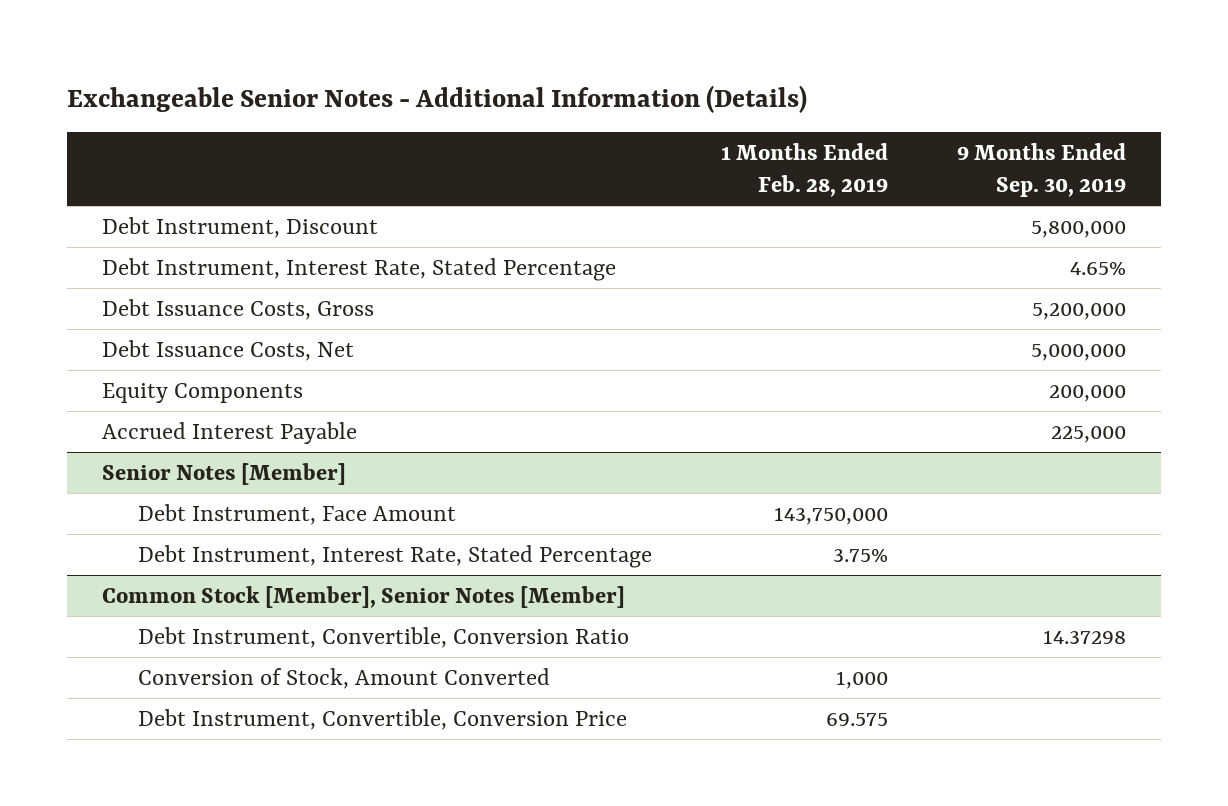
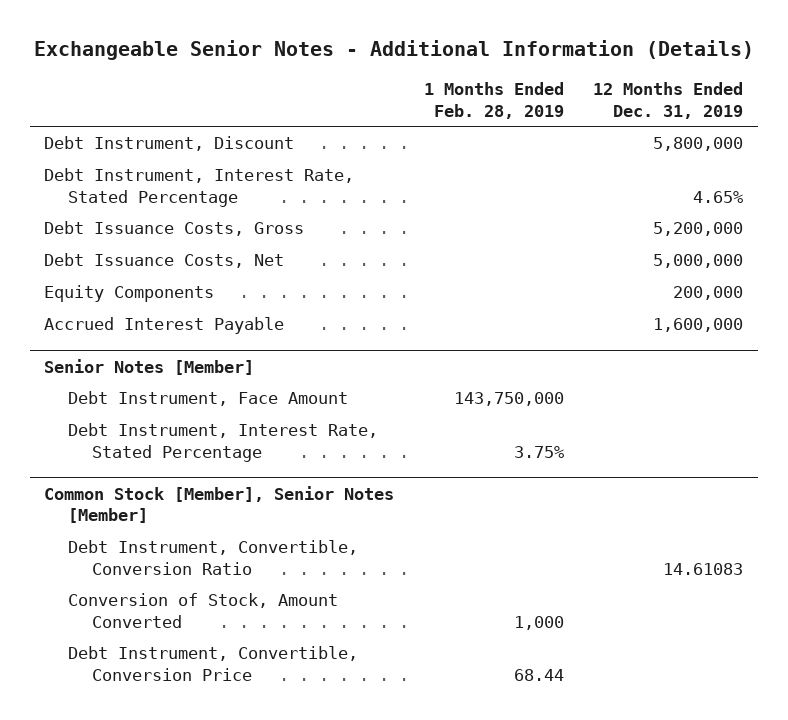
[957,143,1127,197] 9 Months Ended Sep. 30, 2019 -> none
none -> [593,82,744,119] 12 Months Ended Dec. 31, 2019
[826,713,889,727] 69.575 -> [513,668,564,681] 68.44

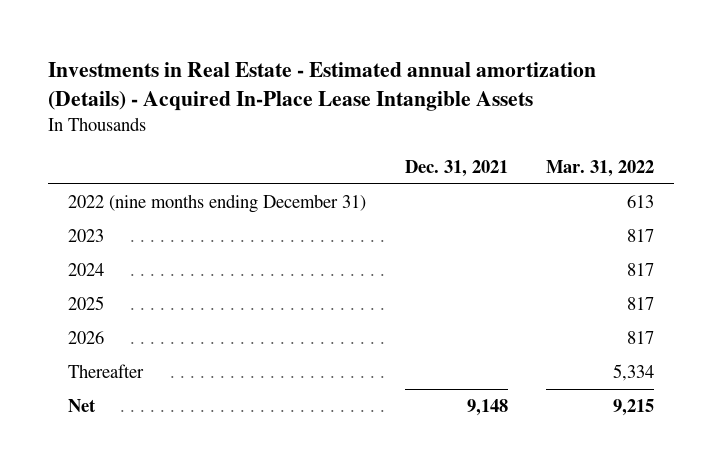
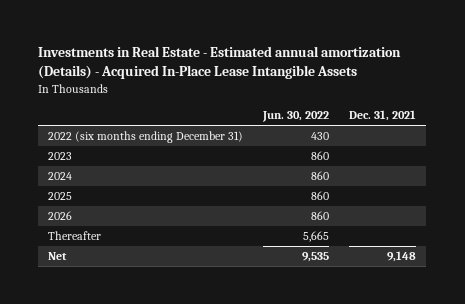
[546,159,655,177] Mar. 31, 2022 -> none
none -> [262,111,330,123] Jun. 30, 2022
[67,194,366,214] 2022 (nine months ending December 31) -> [48,131,244,144] 2022 (six months ending December 31)

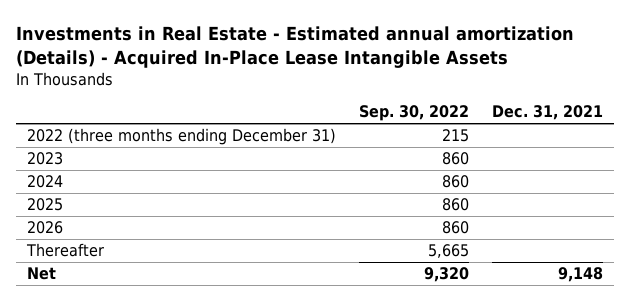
[262,111,330,123] Jun. 30, 2022 -> none
none -> [359,105,470,122] Sep. 30, 2022
[48,131,244,144] 2022 (six months ending December 31) -> [27,128,337,146] 2022 (three months ending December 31)

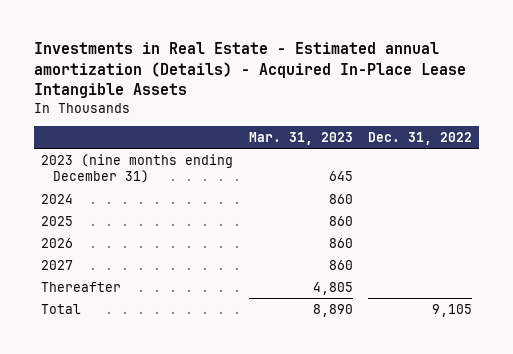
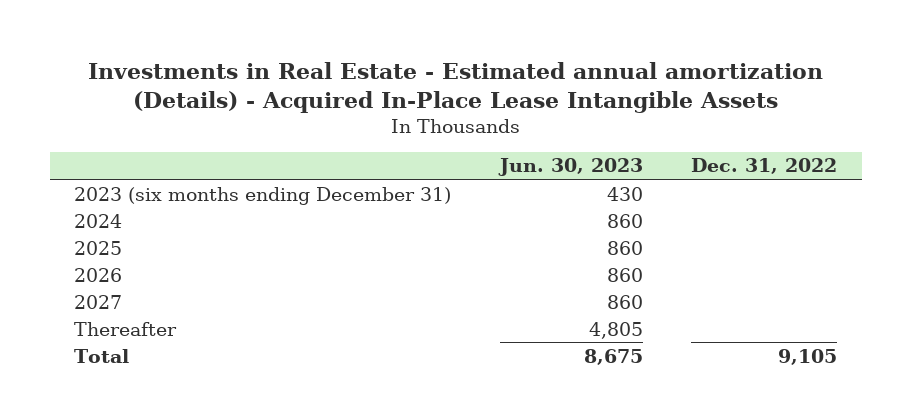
[248,132,353,146] Mar. 31, 2023 -> none
none -> [497,158,643,177] Jun. 30, 2023
[41,153,234,184] 2023 (nine months ending December 31) -> [74,186,452,205] 2023 (six months ending December 31)

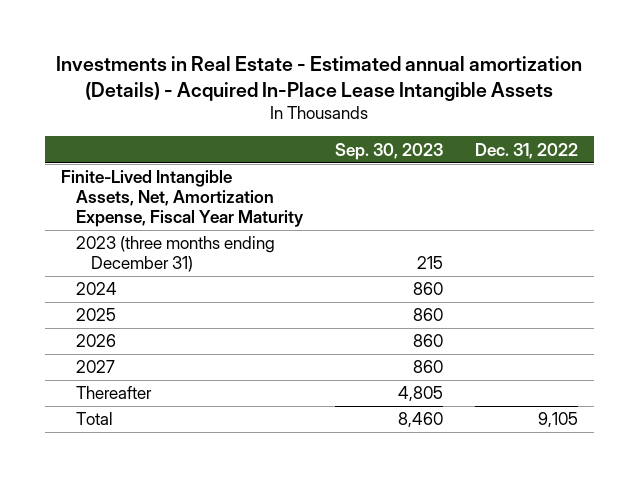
[497,158,643,177] Jun. 30, 2023 -> none
none -> [334,142,443,160] Sep. 30, 2023
none -> [60,170,304,227] Finite-Lived Intangible Assets, Net, Amortization Expense, Fiscal Year Maturity
[74,186,452,205] 2023 (six months ending December 31) -> [75,236,275,272] 2023 (three months ending December 31)

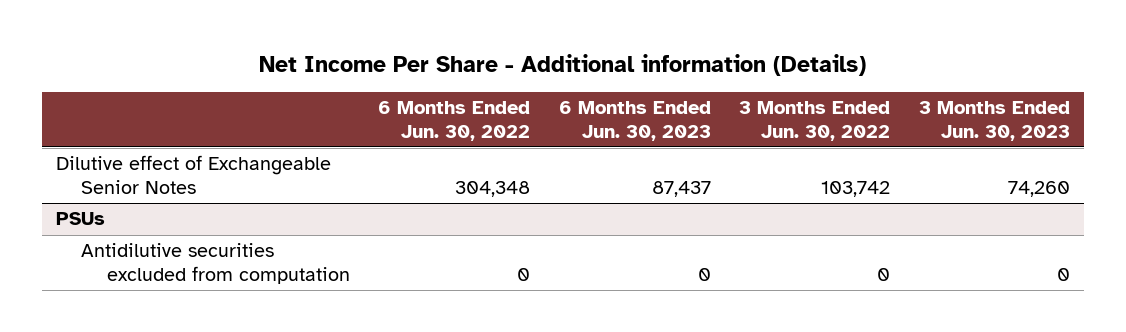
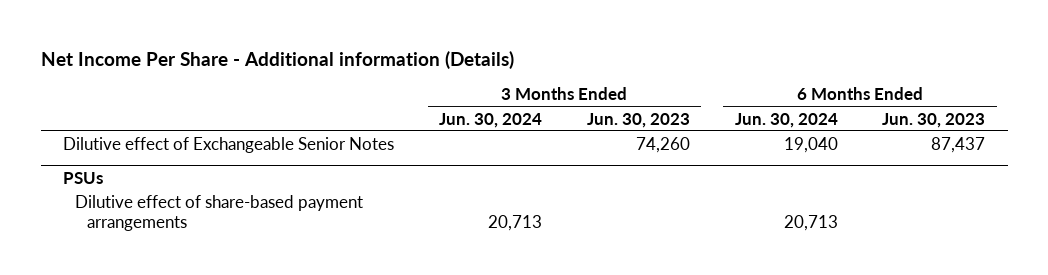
[378,101,531,141] 6 Months Ended Jun. 30, 2022 -> none
[739,101,891,141] 3 Months Ended Jun. 30, 2022 -> none
none -> [438,112,542,128] Jun. 30, 2024
none -> [734,112,838,128] Jun. 30, 2024
[81,243,350,284] Antidilutive securities excluded from computation -> none
none -> [75,195,364,231] Dilutive effect of share-based payment arrangements

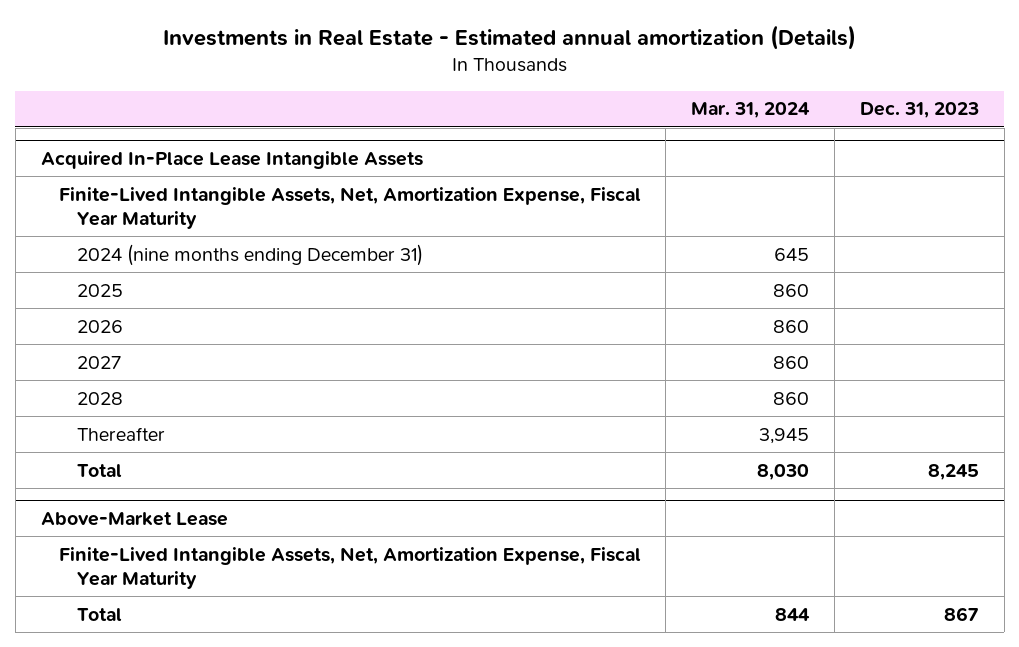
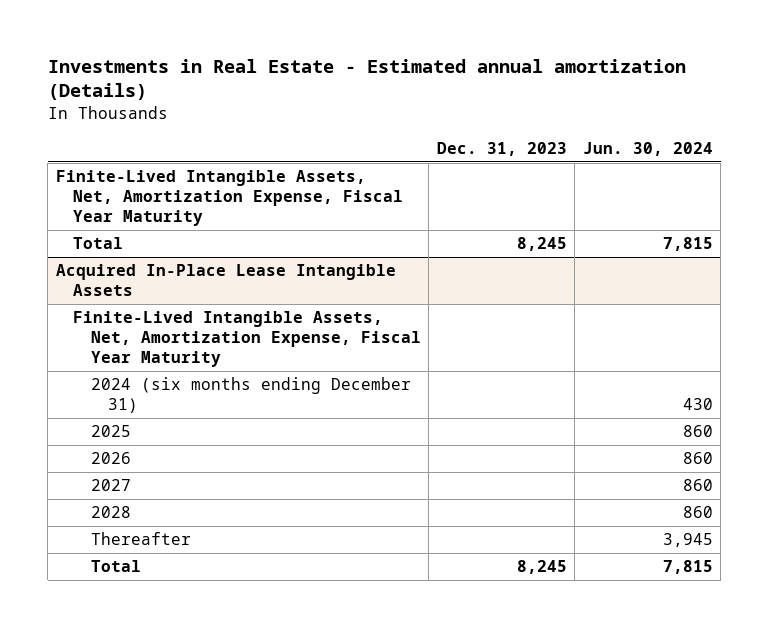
[691,102,811,119] Mar. 31, 2024 -> none
none -> [582,141,713,156] Jun. 30, 2024
none -> [55,170,404,226] Finite-Lived Intangible Assets, Net, Amortization Expense, Fiscal Year Maturity
none -> [73,237,124,250] Total
[76,243,423,266] 2024 (nine months ending December 31) -> [90,377,411,413] 2024 (six months ending December 31)
[40,511,228,526] Above-Market Lease -> none
[58,546,641,589] Finite-Lived Intangible Assets, Net, Amortization Expense, Fiscal Year Maturity -> none
[76,607,122,621] Total -> none

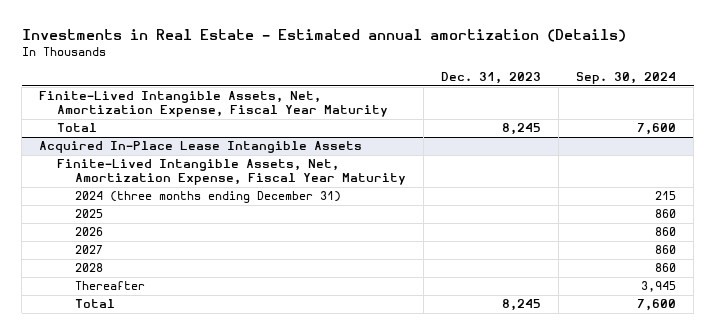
[582,141,713,156] Jun. 30, 2024 -> none
none -> [576,72,677,85] Sep. 30, 2024
[90,377,411,413] 2024 (six months ending December 31) -> [75,191,342,204] 2024 (three months ending December 31)

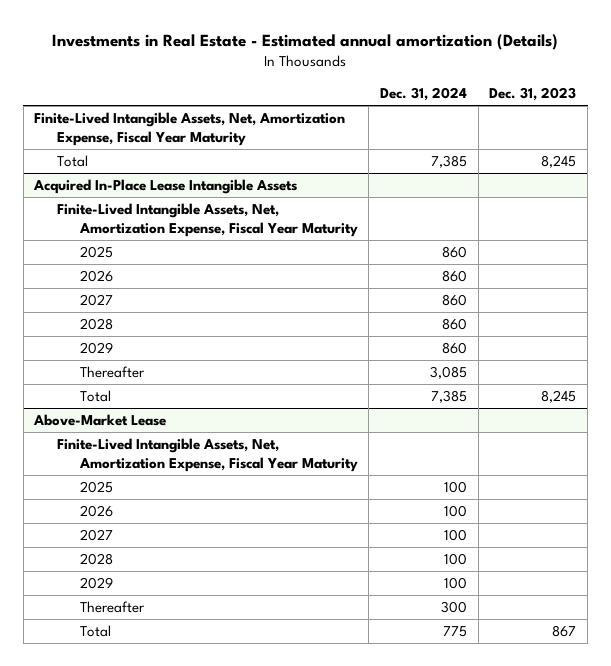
[576,72,677,85] Sep. 30, 2024 -> none
none -> [380,87,468,102] Dec. 31, 2024
[75,191,342,204] 2024 (three months ending December 31) -> none
none -> [79,341,113,354] 2029
none -> [33,413,167,426] Above-Market Lease
none -> [56,437,358,473] Finite-Lived Intangible Assets, Net, Amortization Expense, Fiscal Year Maturity
none -> [79,480,113,493] 2025
none -> [79,504,113,517] 2026
none -> [79,528,113,541] 2027
none -> [79,552,113,565] 2028
none -> [79,576,113,589] 2029
none -> [79,600,145,613] Thereafter
none -> [79,624,111,637] Total

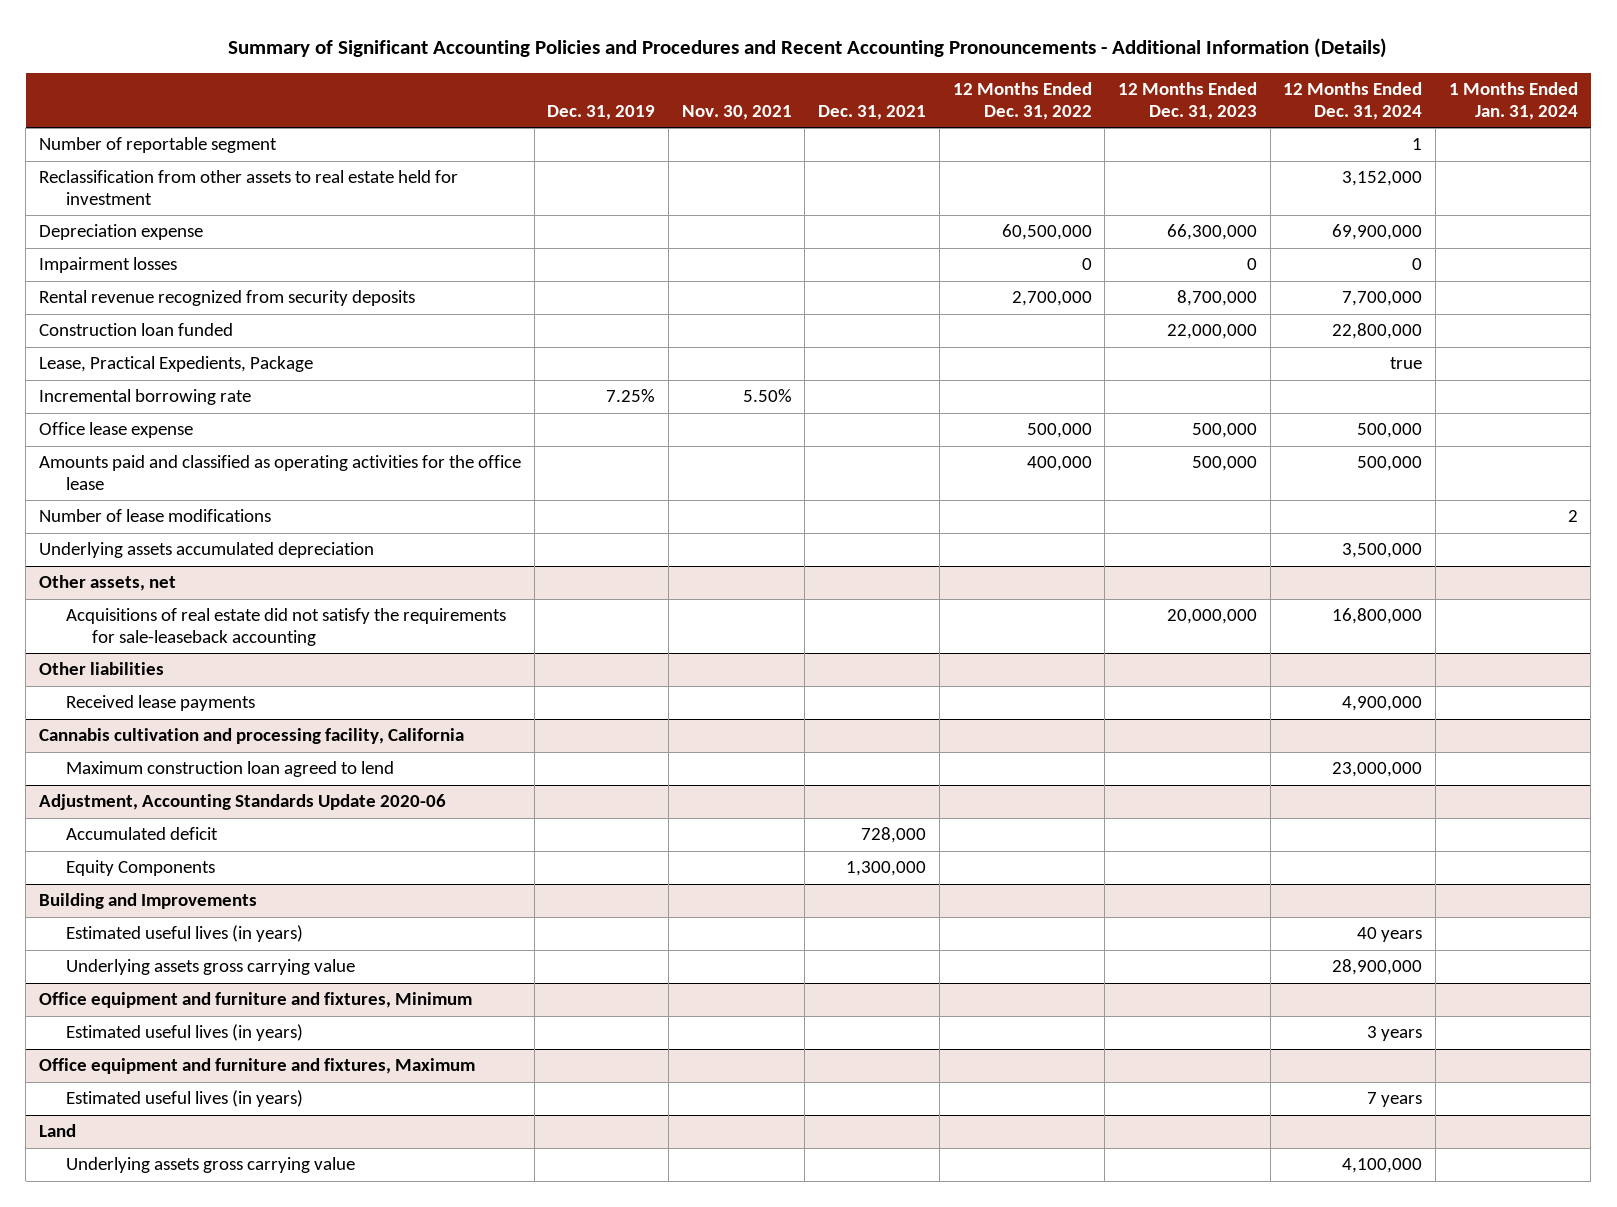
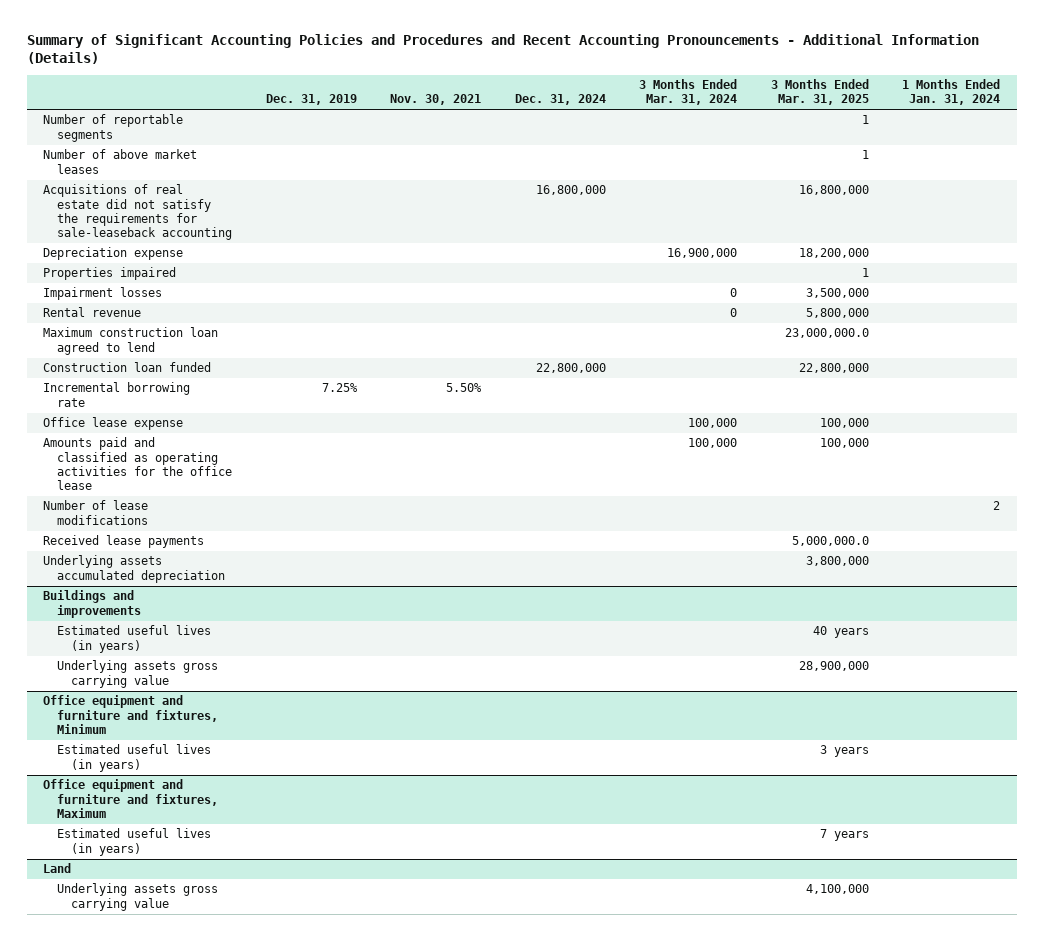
[818,104,927,120] Dec. 31, 2021 -> none
[952,82,1092,120] 12 Months Ended Dec. 31, 2022 -> none
[1117,82,1257,120] 12 Months Ended Dec. 31, 2023 -> none
[1283,82,1423,120] 12 Months Ended Dec. 31, 2024 -> none
none -> [514,94,606,106] Dec. 31, 2024
none -> [639,78,738,106] 3 Months Ended Mar. 31, 2024
none -> [770,78,869,106] 3 Months Ended Mar. 31, 2025
[39,170,459,205] Reclassification from other assets to real estate held for investment -> none
[39,137,278,154] Number of reportable segment -> [43,114,184,142] Number of reportable segments
none -> [43,149,198,174] Number of above market leases
none -> [43,184,233,241] Acquisitions of real estate did not satisfy the requirements for sale-leaseback accounting
none -> [43,267,177,281] Properties impaired
[39,290,416,307] Rental revenue recognized from security deposits -> [43,307,142,318] Rental revenue
none -> [43,327,219,355] Maximum construction loan agreed to lend
[39,356,314,373] Lease, Practical Expedients, Package -> none
none -> [43,535,205,549] Received lease payments
[39,575,177,592] Other assets, net -> none
[65,608,506,646] Acquisitions of real estate did not satisfy the requirements for sale-leaseback accounting -> none
[39,662,165,676] Other liabilities -> none
[65,695,255,712] Received lease payments -> none
[39,728,465,745] Cannabis cultivation and processing facility, California -> none
[65,761,394,778] Maximum construction loan agreed to lend -> none
[39,794,447,811] Adjustment, Accounting Standards Update 2020-06 -> none
[65,827,218,841] Accumulated deficit -> none
[65,860,215,877] Equity Components -> none
[39,893,258,910] Building and Improvements -> [43,590,142,618] Buildings and improvements

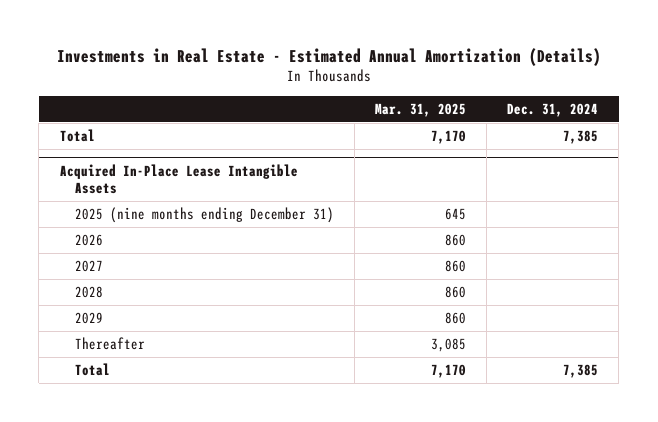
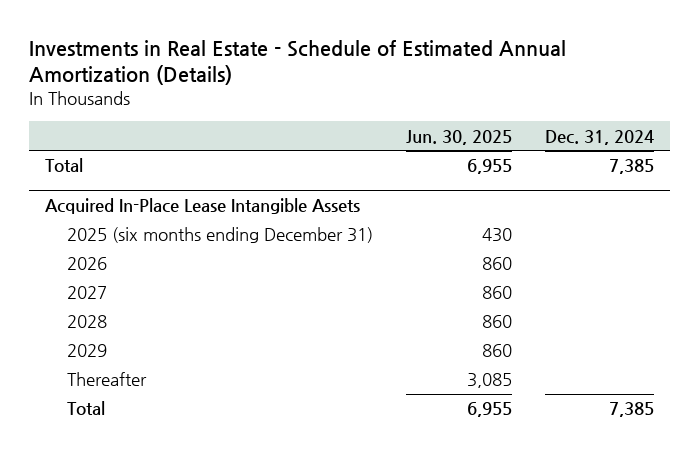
[56,47,601,66] Investments in Real Estate - Estimated Annual Amortization (Details) -> [28,40,566,86] Investments in Real Estate - Schedule of Estimated Annual Amortization (Details)
[375,102,467,117] Mar. 31, 2025 -> none
none -> [406,129,513,145] Jun. 30, 2025
[75,206,335,223] 2025 (nine months ending December 31) -> [67,227,374,244] 2025 (six months ending December 31)

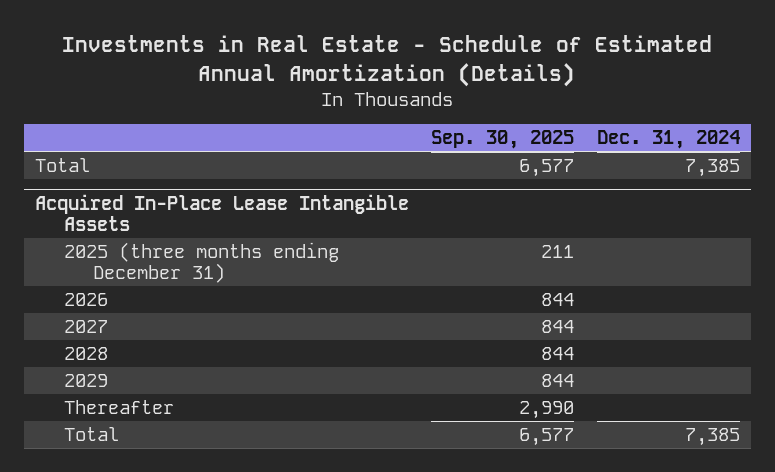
[406,129,513,145] Jun. 30, 2025 -> none
none -> [431,130,575,150] Sep. 30, 2025
[67,227,374,244] 2025 (six months ending December 31) -> [63,241,339,284] 2025 (three months ending December 31)

